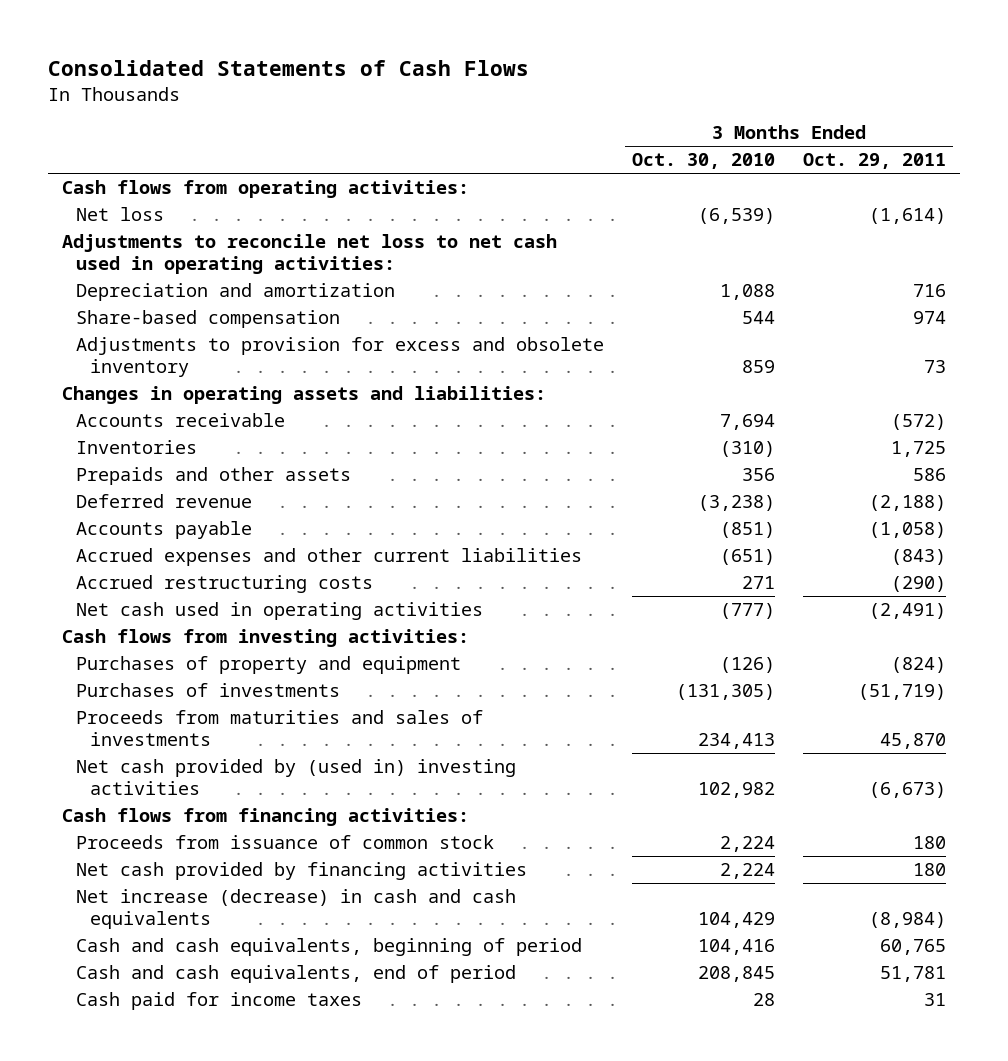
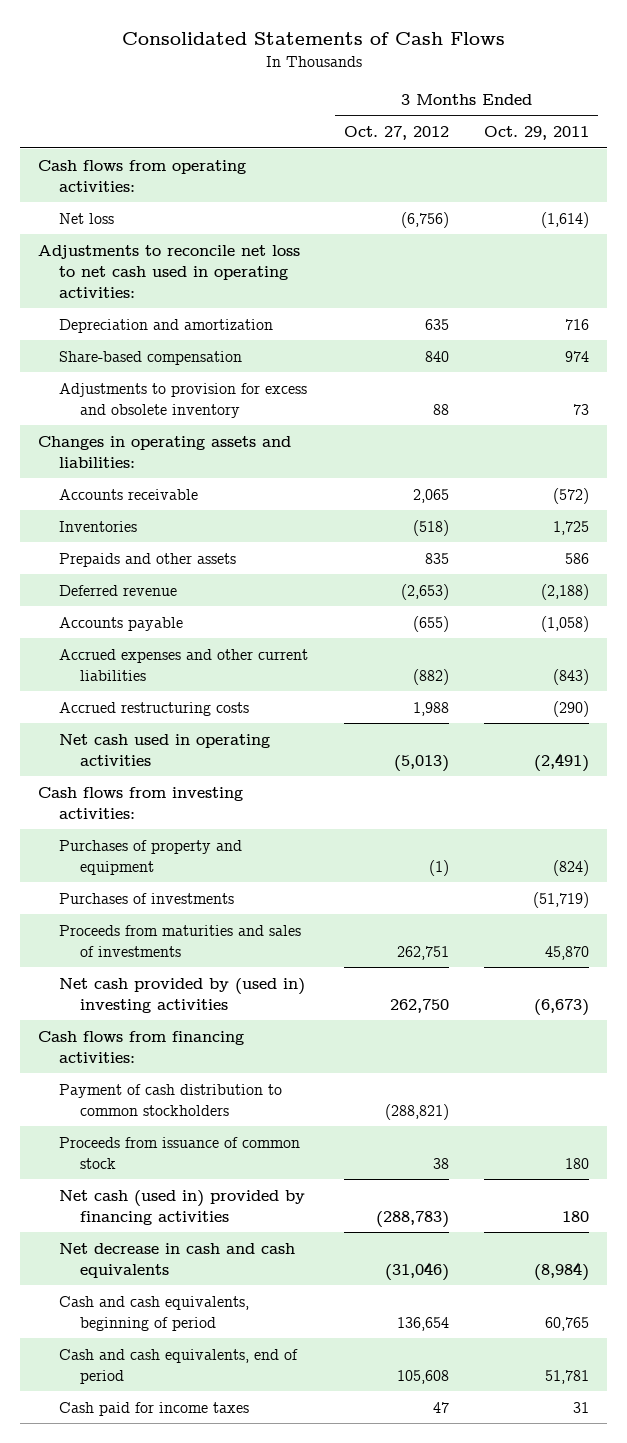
[631,153,775,170] Oct. 30, 2010 -> none
none -> [343,126,449,141] Oct. 27, 2012
none -> [58,1083,282,1116] Payment of cash distribution to common stockholders
[75,862,527,881] Net cash provided by financing activities -> [58,1189,305,1225] Net cash (used in) provided by financing activities
[75,889,516,929] Net increase (decrease) in cash and cash equivalents -> [58,1242,295,1278] Net decrease in cash and cash equivalents

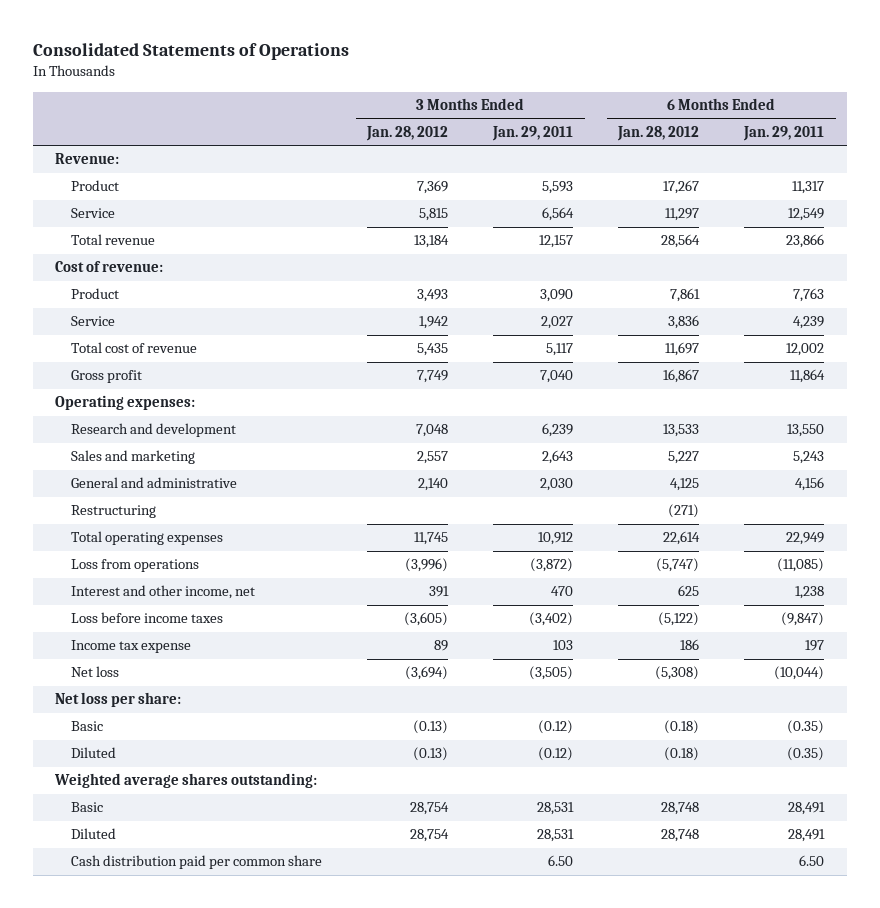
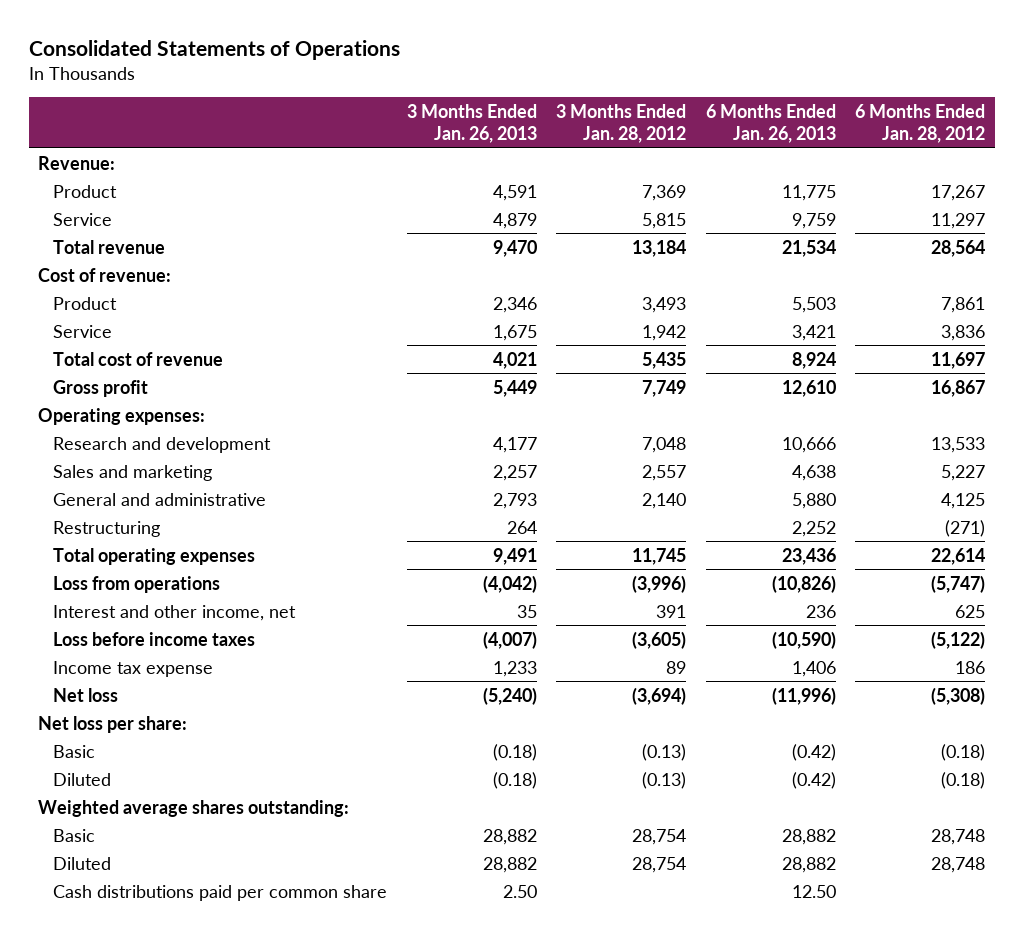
[492,125,574,141] Jan. 29, 2011 -> none
[743,125,825,141] Jan. 29, 2011 -> none
none -> [406,104,537,144] 3 Months Ended Jan. 26, 2013
none -> [705,104,836,144] 6 Months Ended Jan. 26, 2013
[71,855,323,870] Cash distribution paid per common share -> [53,884,388,901] Cash distributions paid per common share

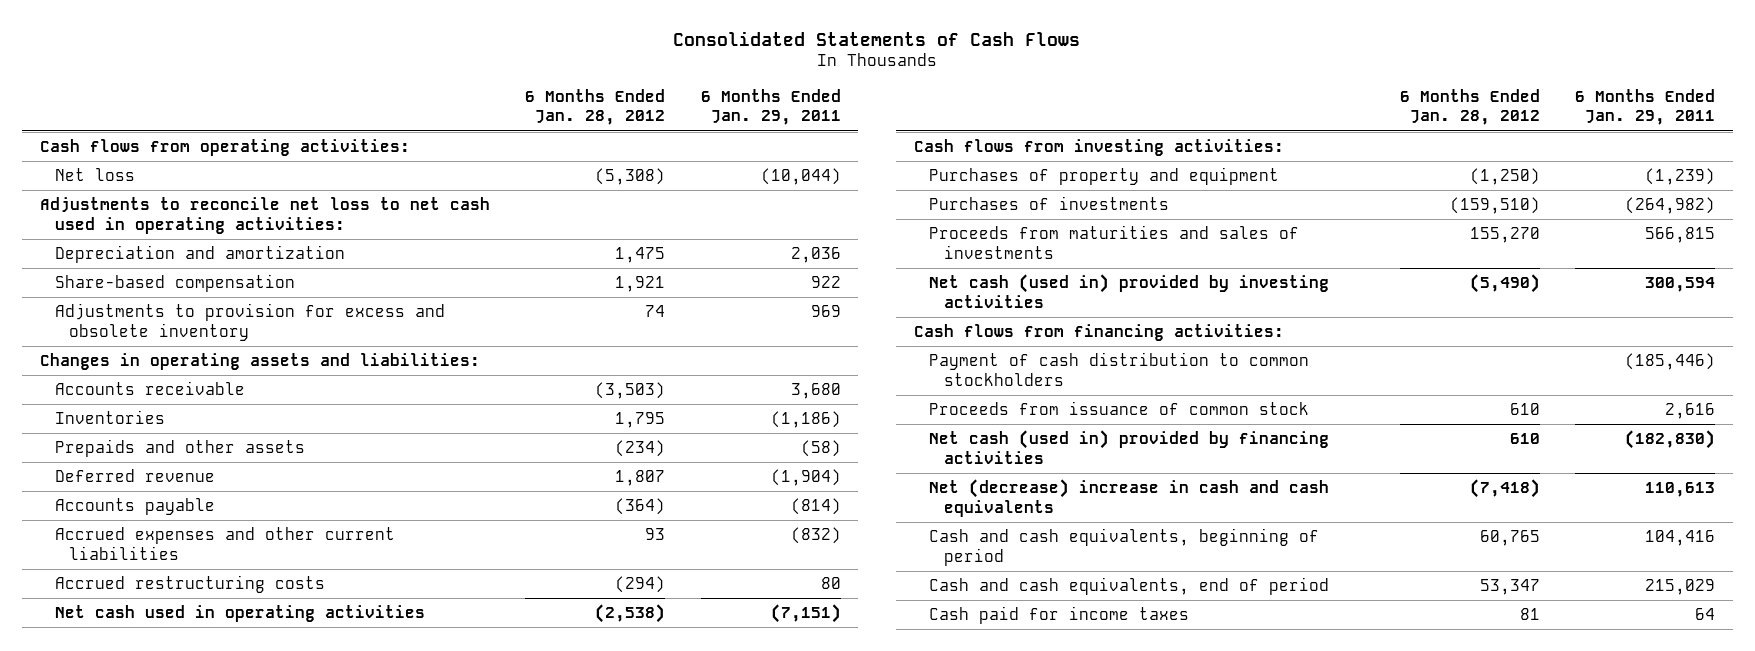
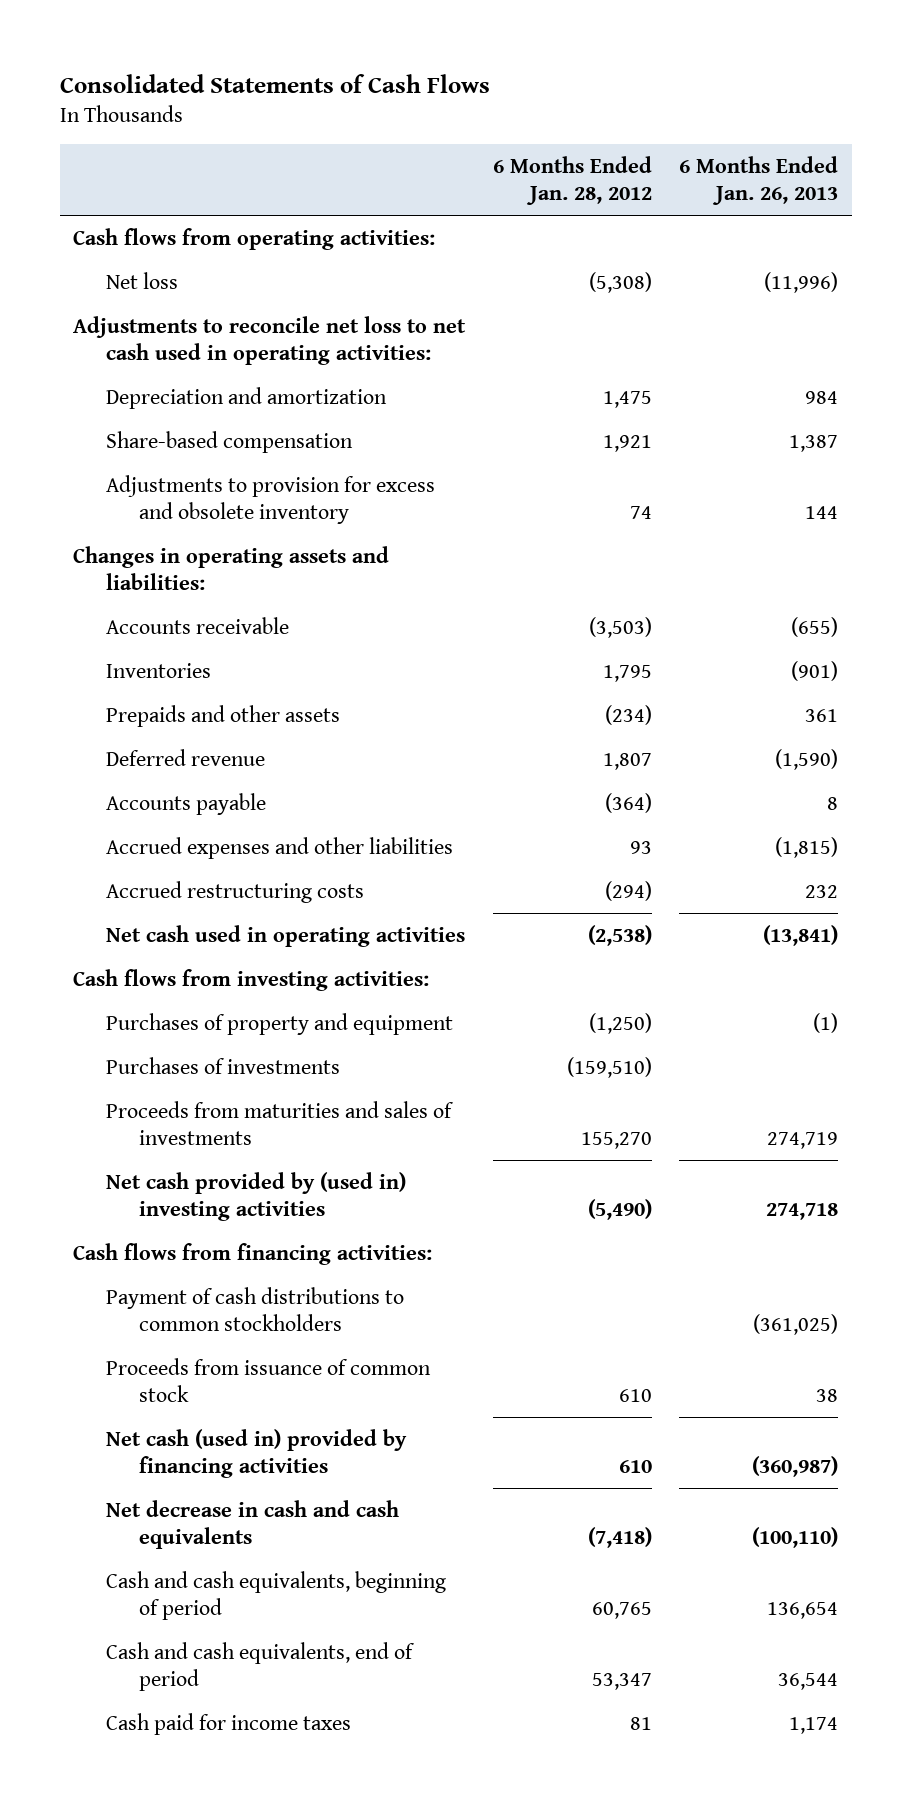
[700,88,841,126] 6 Months Ended Jan. 29, 2011 -> none
none -> [679,155,839,205] 6 Months Ended Jan. 26, 2013
[54,527,395,560] Accrued expenses and other current liabilities -> [106,836,454,859] Accrued expenses and other liabilities
[928,274,1329,308] Net cash (used in) provided by investing activities -> [106,1171,407,1221] Net cash provided by (used in) investing activities
[928,352,1309,386] Payment of cash distribution to common stockholders -> [106,1286,405,1331] Payment of cash distributions to common stockholders
[928,479,1329,517] Net (decrease) increase in cash and cash equivalents -> [106,1499,400,1549] Net decrease in cash and cash equivalents

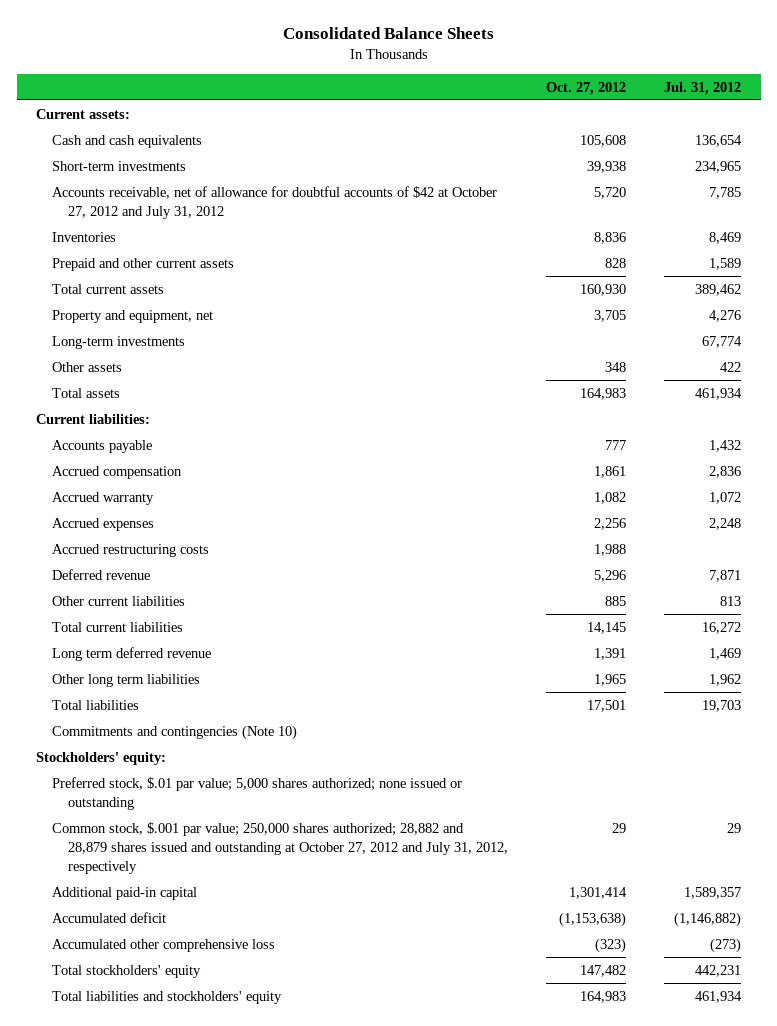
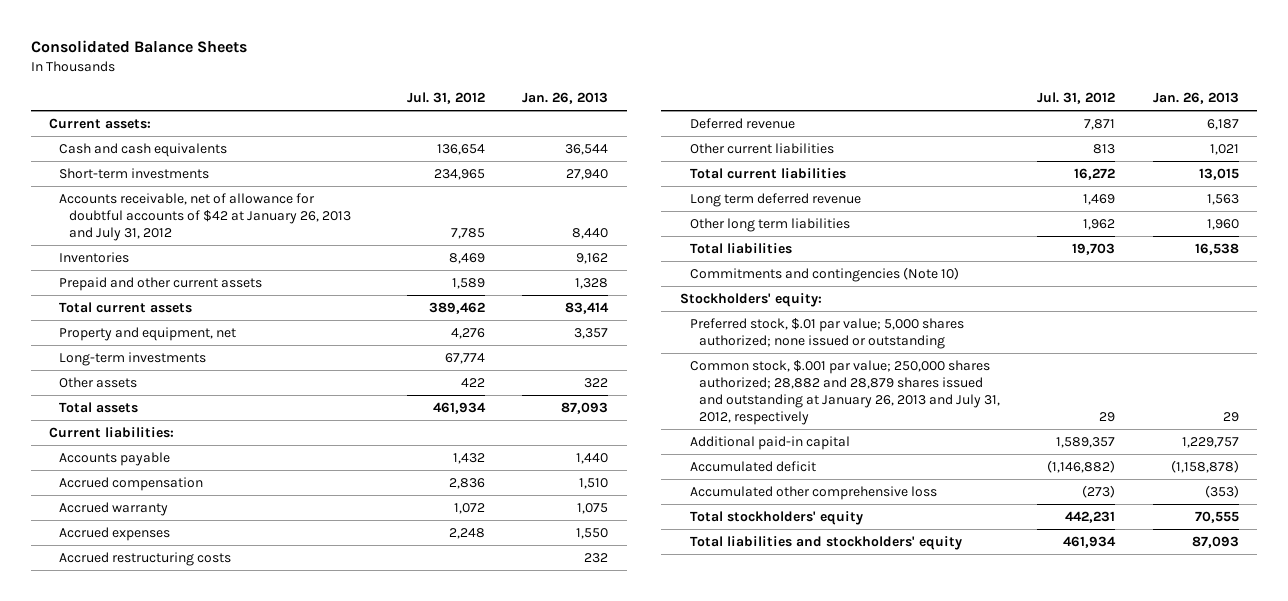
[546,81,627,95] Oct. 27, 2012 -> none
none -> [522,91,609,104] Jan. 26, 2013
[51,185,497,219] Accounts receivable, net of allowance for doubtful accounts of $42 at October 27, 2012 and July 31, 2012 -> [59,192,352,241] Accounts receivable, net of allowance for doubtful accounts of $42 at January 26, 2013 and July 31, 2012
[51,821,509,874] Common stock, $.001 par value; 250,000 shares authorized; 28,882 and 28,879 shares issued and outstanding at October 27, 2012 and July 31, 2012, respectively -> [689,359,1001,425] Common stock, $.001 par value; 250,000 shares authorized; 28,882 and 28,879 shares issued and outstanding at January 26, 2013 and July 31, 2012, respectively

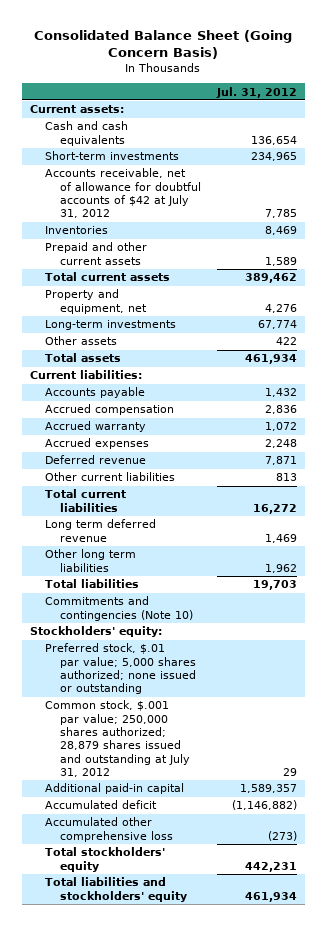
[30,40,247,54] Consolidated Balance Sheets -> [34,29,293,59] Consolidated Balance Sheet (Going Concern Basis)
[522,91,609,104] Jan. 26, 2013 -> none
[59,192,352,241] Accounts receivable, net of allowance for doubtful accounts of $42 at January 26, 2013 and July 31, 2012 -> [45,168,201,219] Accounts receivable, net of allowance for doubtful accounts of $42 at July 31, 2012
[59,551,232,566] Accrued restructuring costs -> none
[689,359,1001,425] Common stock, $.001 par value; 250,000 shares authorized; 28,882 and 28,879 shares issued and outstanding at January 26, 2013 and July 31, 2012, respectively -> [45,700,190,777] Common stock, $.001 par value; 250,000 shares authorized; 28,879 shares issued and outstanding at July 31, 2012

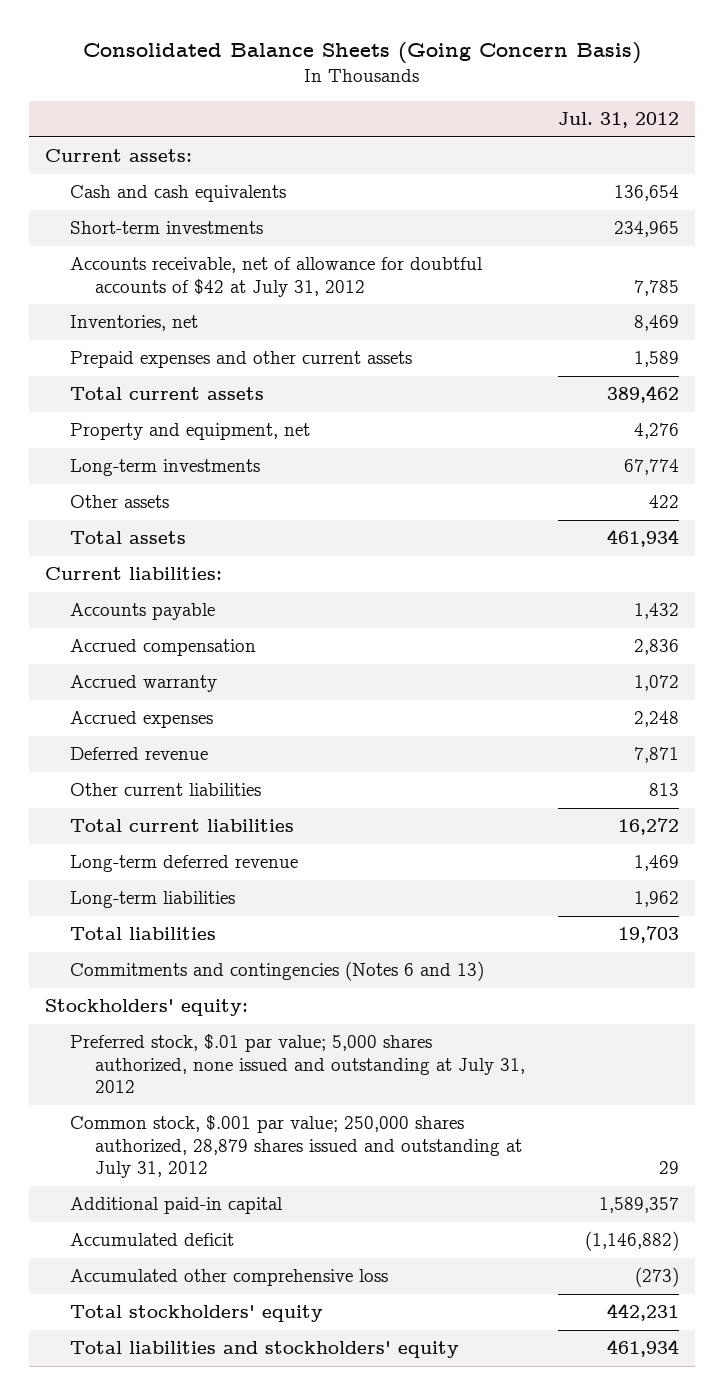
[34,29,293,59] Consolidated Balance Sheet (Going Concern Basis) -> [82,42,641,65] Consolidated Balance Sheets (Going Concern Basis)
[45,226,109,235] Inventories -> [70,315,199,332] Inventories, net
[45,242,148,265] Prepaid and other current assets -> [70,351,413,369] Prepaid expenses and other current assets
[45,519,157,542] Long term deferred revenue -> [70,855,299,873] Long-term deferred revenue
[45,549,137,572] Other long term liabilities -> [70,891,236,909] Long-term liabilities
[45,596,193,621] Commitments and contingencies (Note 10) -> [70,961,485,982] Commitments and contingencies (Notes 6 and 13)
[45,643,196,695] Preferred stock, $.01 par value; 5,000 shares authorized; none issued or outstanding -> [70,1034,526,1094] Preferred stock, $.01 par value; 5,000 shares authorized, none issued and outstanding at July 31, 2012
[45,700,190,777] Common stock, $.001 par value; 250,000 shares authorized; 28,879 shares issued and outstanding at July 31, 2012 -> [70,1115,523,1179] Common stock, $.001 par value; 250,000 shares authorized, 28,879 shares issued and outstanding at July 31, 2012

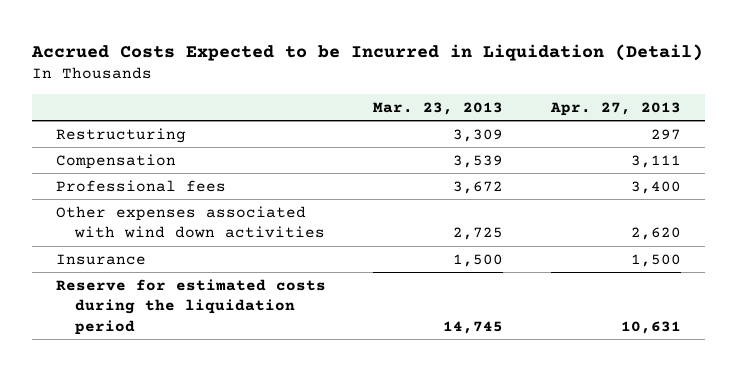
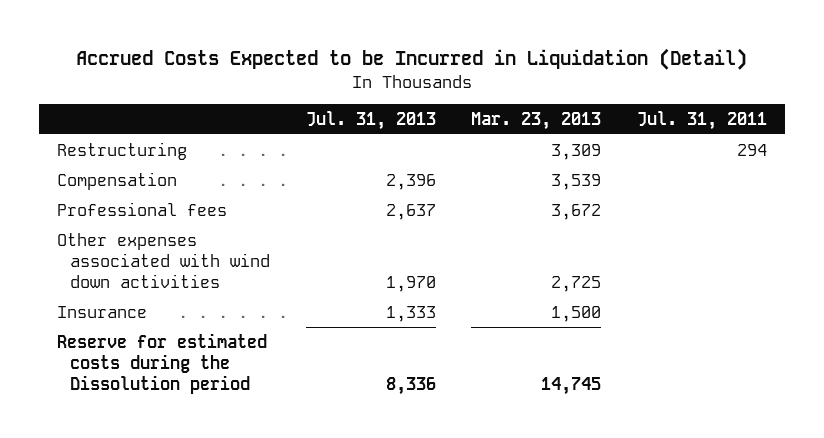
[550,101,682,116] Apr. 27, 2013 -> none
none -> [305,110,436,130] Jul. 31, 2013
none -> [637,110,768,130] Jul. 31, 2011
[55,278,326,335] Reserve for estimated costs during the liquidation period -> [57,332,268,395] Reserve for estimated costs during the Dissolution period

